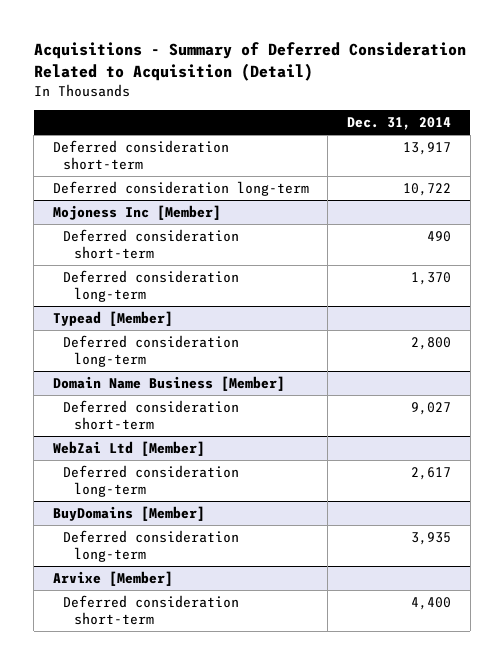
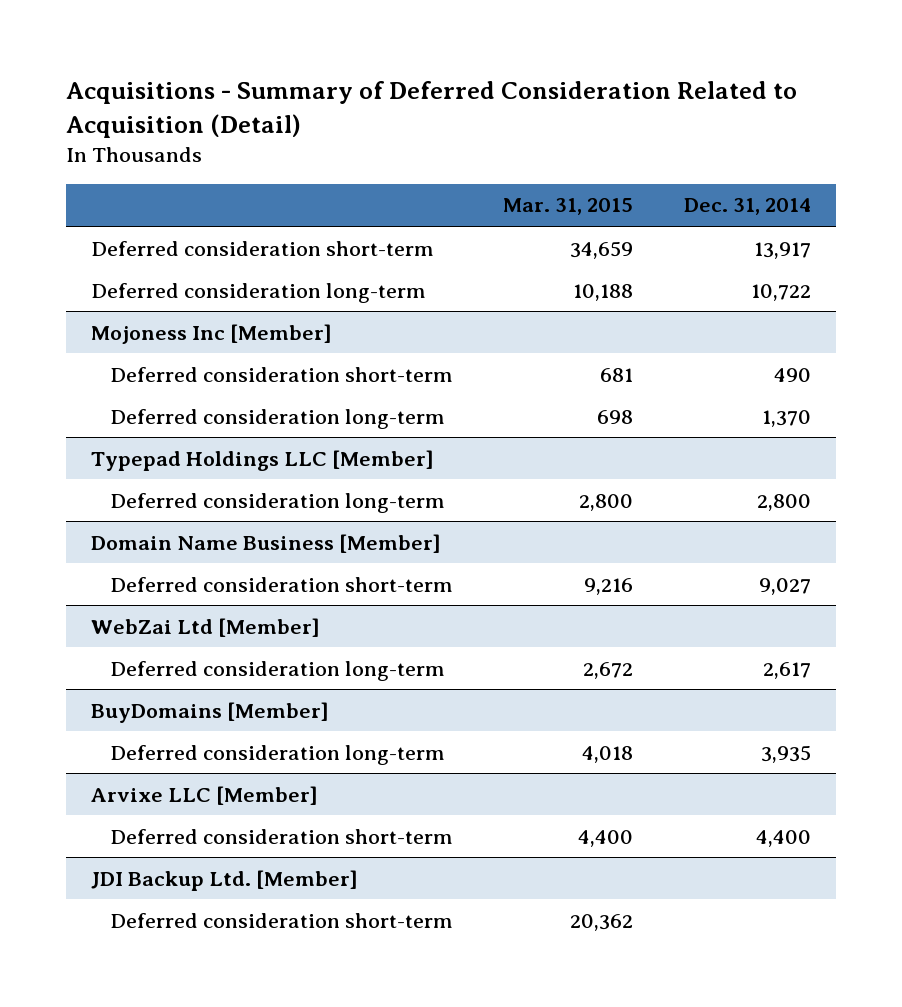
none -> [503,198,634,216] Mar. 31, 2015
[52,310,173,326] Typead [Member] -> none
none -> [90,449,434,471] Typepad Holdings LLC [Member]
[52,570,173,586] Arvixe [Member] -> [90,785,318,805] Arvixe LLC [Member]
none -> [90,869,358,891] JDI Backup Ltd. [Member]
none -> [109,912,453,928] Deferred consideration short-term

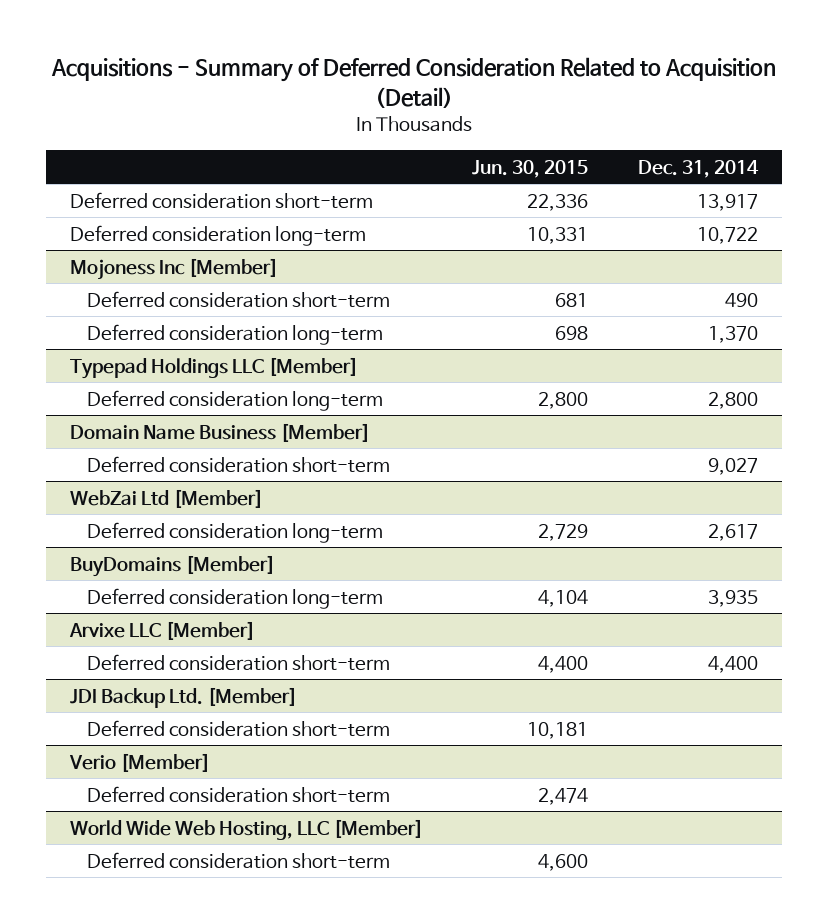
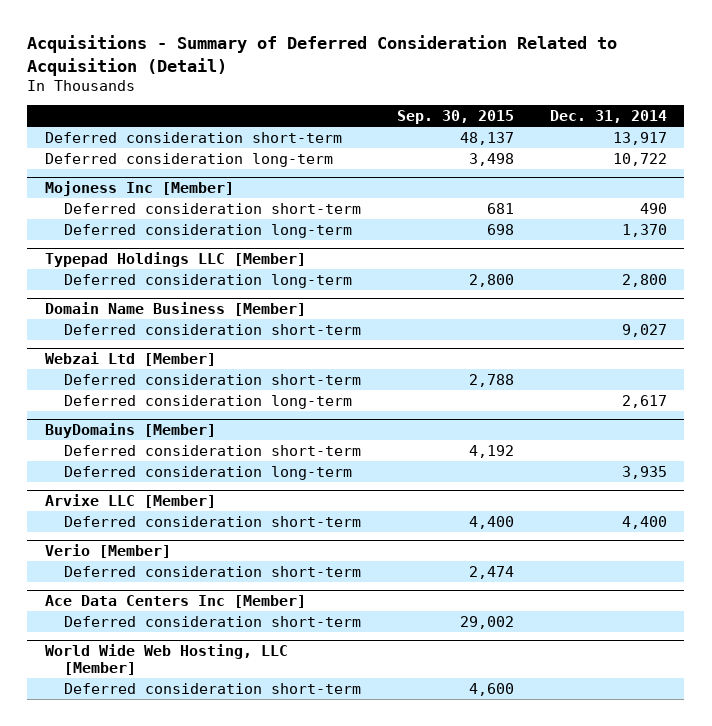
[472,159,589,178] Jun. 30, 2015 -> none
none -> [396,109,514,124] Sep. 30, 2015
[70,488,264,508] WebZai Ltd [Member] -> [45,351,217,366] Webzai Ltd [Member]
none -> [64,373,362,385] Deferred consideration short-term
none -> [64,444,362,456] Deferred consideration short-term
[70,686,298,708] JDI Backup Ltd. [Member] -> none
[86,719,390,737] Deferred consideration short-term -> none
none -> [45,594,307,608] Ace Data Centers Inc [Member]
none -> [64,615,362,627] Deferred consideration short-term

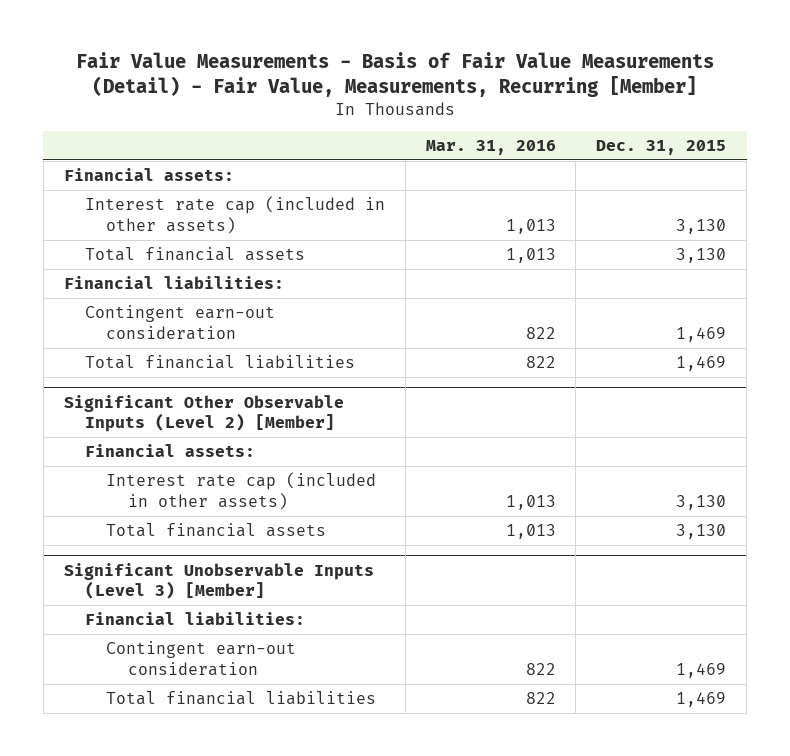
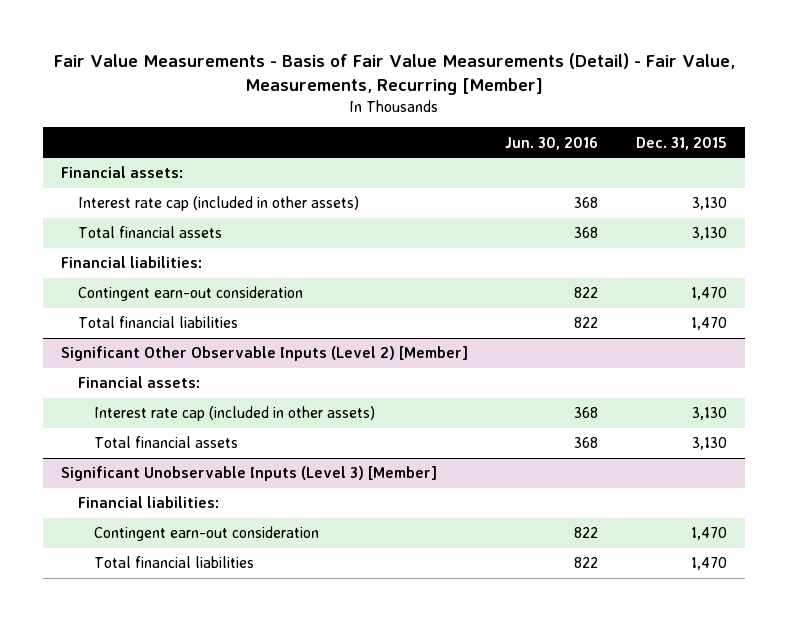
[425,139,556,155] Mar. 31, 2016 -> none
none -> [505,136,599,150] Jun. 30, 2016
[676,326,727,342] 1,469 -> [690,287,727,301] 1,470
[676,356,727,372] 1,469 -> [690,317,727,331] 1,470
[676,662,727,678] 1,469 -> [690,527,727,541] 1,470
[676,692,727,708] 1,469 -> [690,557,727,571] 1,470

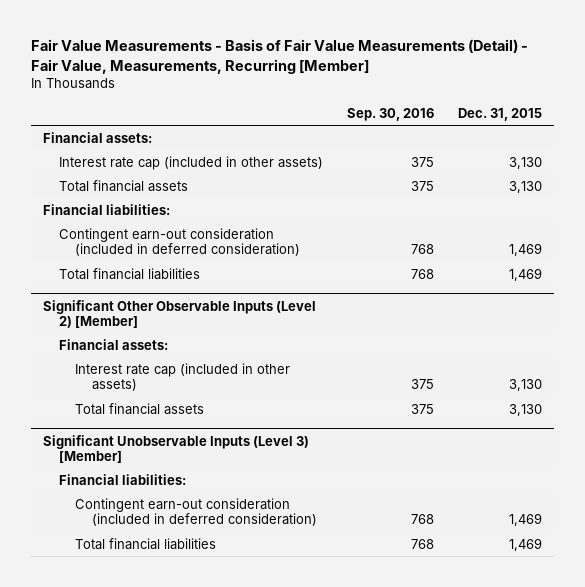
[505,136,599,150] Jun. 30, 2016 -> none
none -> [347,107,435,121] Sep. 30, 2016
[77,286,303,302] Contingent earn-out consideration -> [59,227,301,257] Contingent earn-out consideration (included in deferred consideration)
[690,287,727,301] 1,470 -> [508,243,542,257] 1,469
[690,317,727,331] 1,470 -> [508,267,542,281] 1,469
[94,526,320,542] Contingent earn-out consideration -> [75,497,317,527] Contingent earn-out consideration (included in deferred consideration)
[690,527,727,541] 1,470 -> [508,513,542,527] 1,469
[690,557,727,571] 1,470 -> [508,537,542,551] 1,469

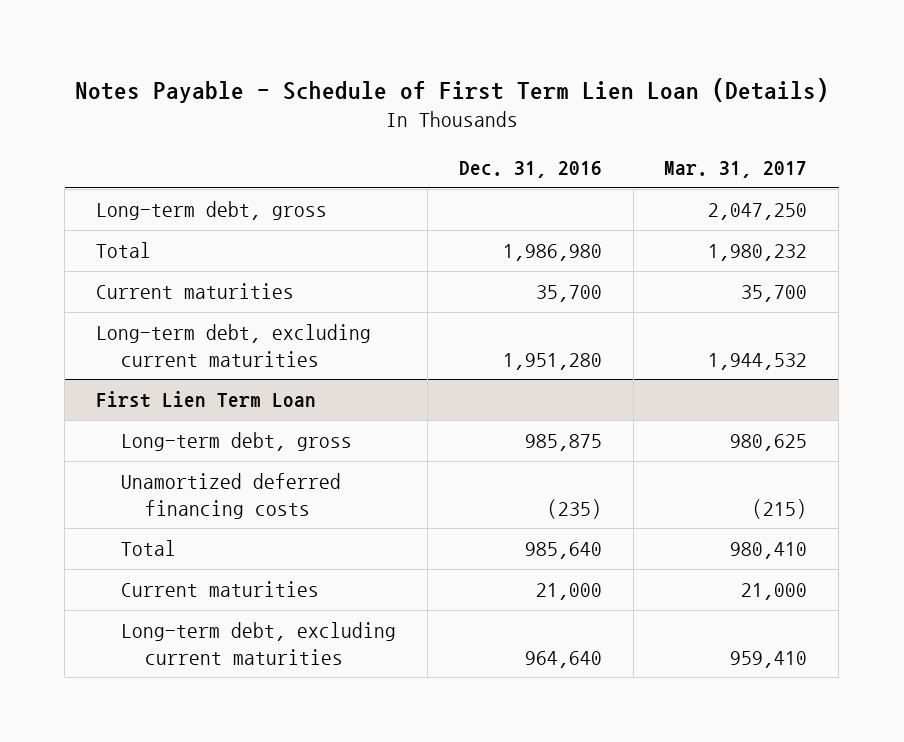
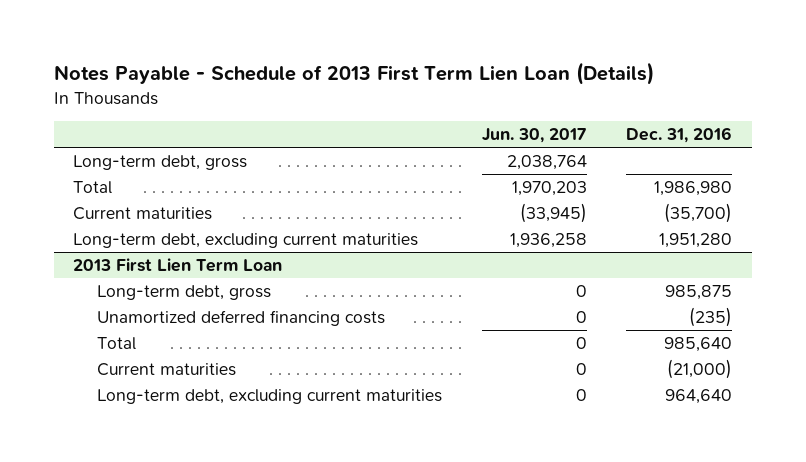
[74,77,829,103] Notes Payable - Schedule of First Term Lien Loan (Details) -> [53,62,654,86] Notes Payable - Schedule of 2013 First Term Lien Loan (Details)
[664,161,808,179] Mar. 31, 2017 -> none
none -> [481,128,587,144] Jun. 30, 2017
[535,285,602,303] 35,700 -> [664,203,733,224] (35,700)
[96,391,317,409] First Lien Term Loan -> [73,258,283,273] 2013 First Lien Term Loan
[535,583,602,601] 21,000 -> [667,359,733,380] (21,000)

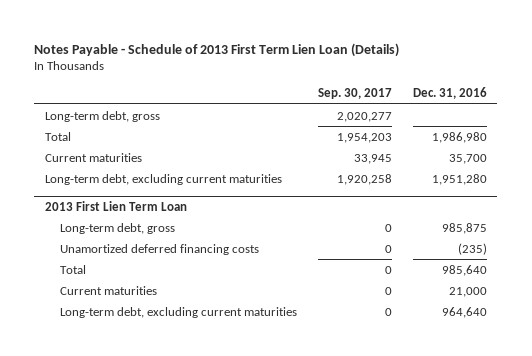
[481,128,587,144] Jun. 30, 2017 -> none
none -> [318,88,393,100] Sep. 30, 2017
[664,203,733,224] (35,700) -> [448,153,487,164] 35,700
[667,359,733,380] (21,000) -> [448,286,487,297] 21,000

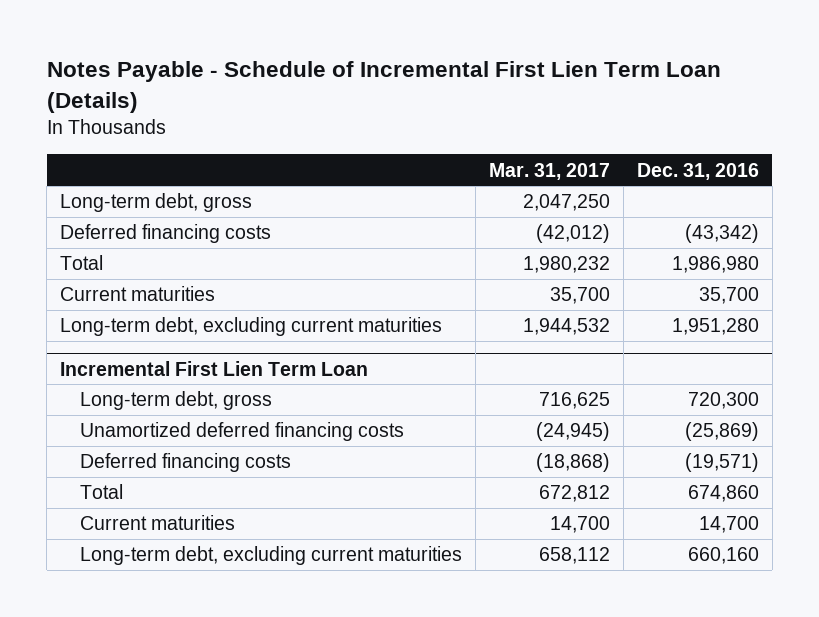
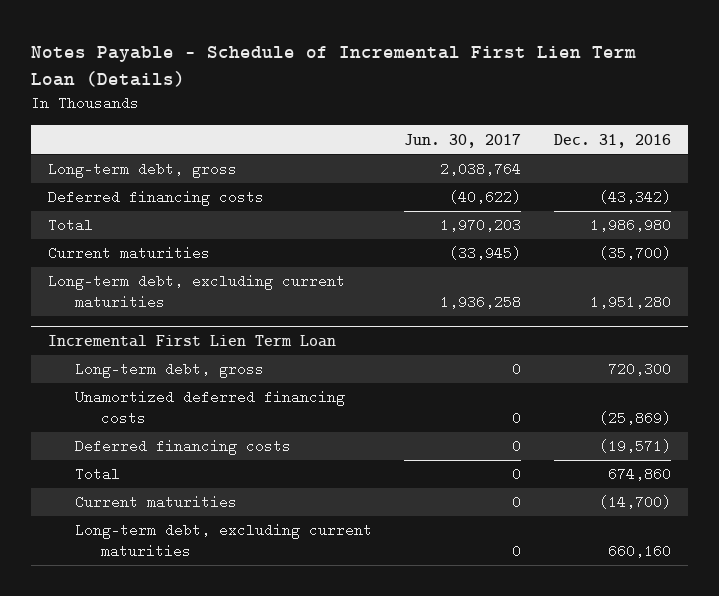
[489,162,611,180] Mar. 31, 2017 -> none
none -> [404,133,522,148] Jun. 30, 2017
[698,287,759,305] 35,700 -> [599,246,672,261] (35,700)
[698,516,759,534] 14,700 -> [599,495,672,510] (14,700)

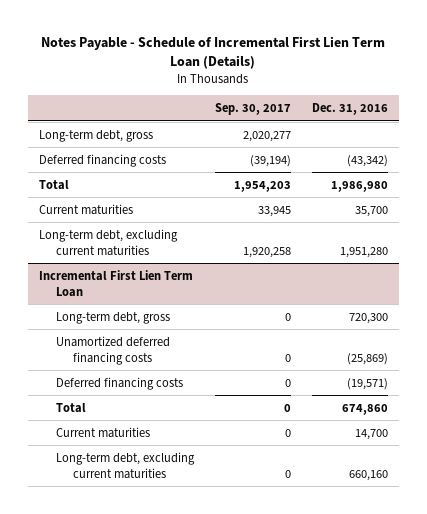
[404,133,522,148] Jun. 30, 2017 -> none
none -> [214,103,291,116] Sep. 30, 2017
[599,246,672,261] (35,700) -> [354,205,388,217] 35,700
[599,495,672,510] (14,700) -> [354,428,388,440] 14,700

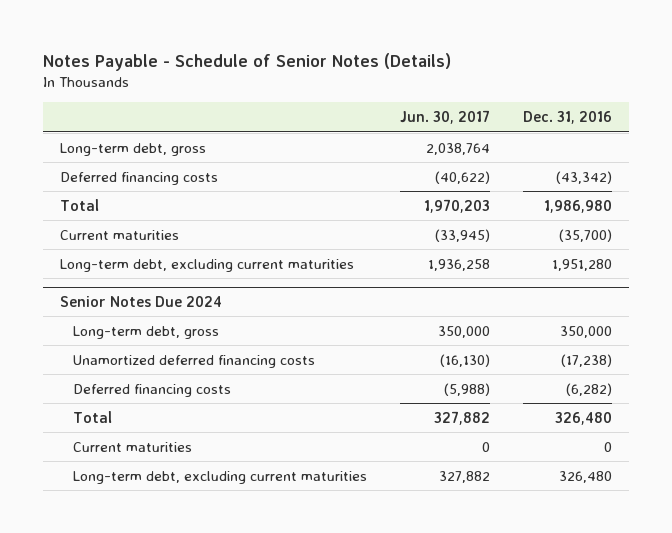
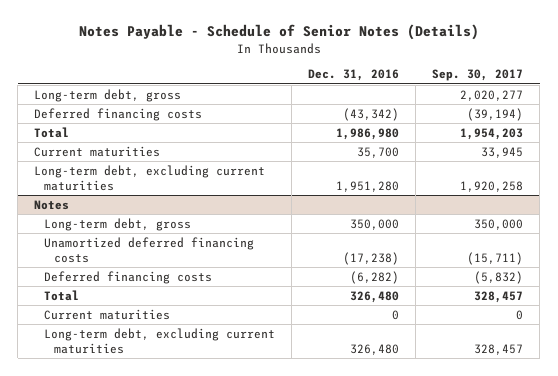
[400,110,491,125] Jun. 30, 2017 -> none
none -> [432,69,524,82] Sep. 30, 2017
[559,228,613,242] (35,700) -> [357,146,400,158] 35,700
[59,296,222,308] Senior Notes Due 2024 -> [34,199,70,210] Notes

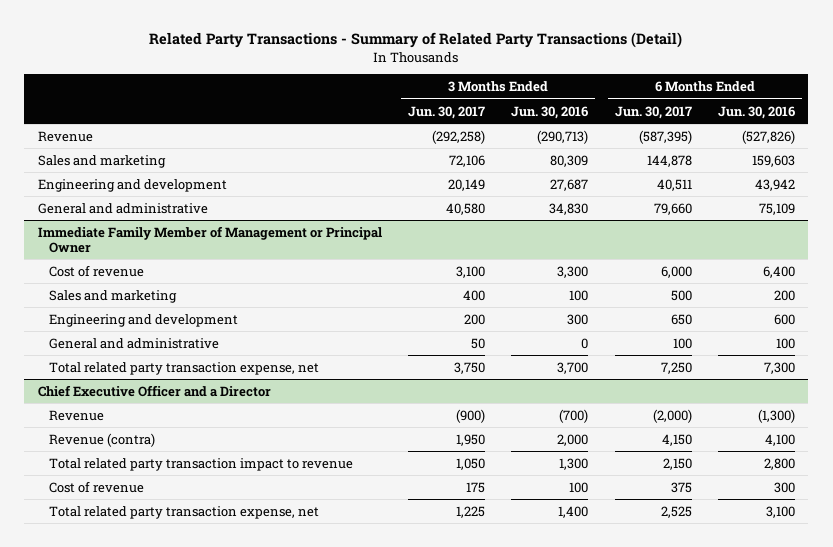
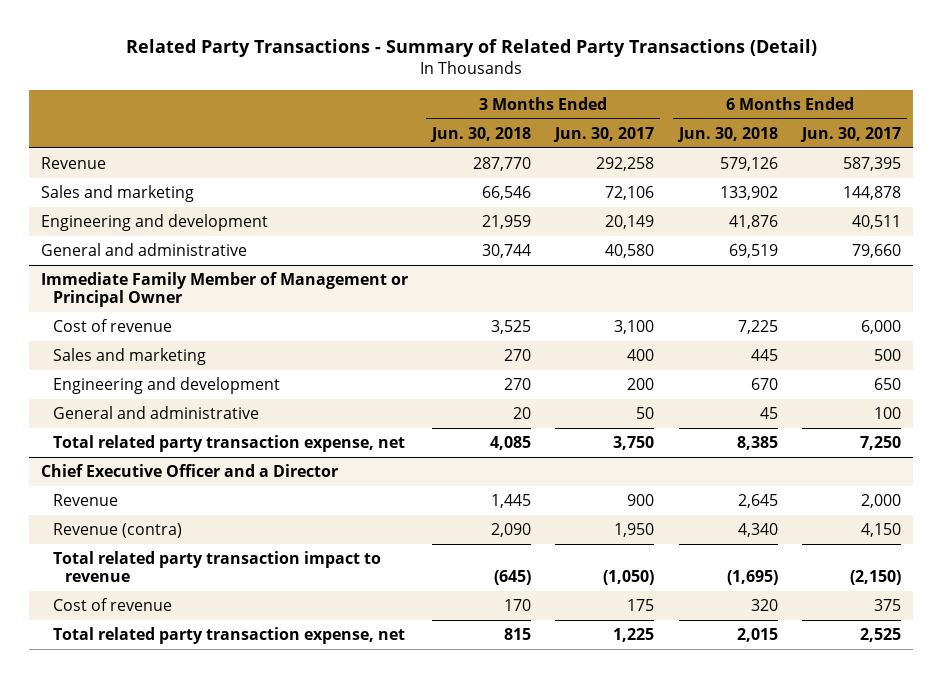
[511,105,589,119] Jun. 30, 2016 -> none
[718,105,796,119] Jun. 30, 2016 -> none
none -> [430,126,532,142] Jun. 30, 2018
none -> [676,126,778,142] Jun. 30, 2018
[432,129,486,144] (292,258) -> [596,157,655,172] 292,258
[638,129,692,144] (587,395) -> [842,157,901,172] 587,395
[456,408,486,423] (900) -> [627,494,655,507] 900
[652,408,692,423] (2,000) -> [860,494,901,509] 2,000
[456,457,486,470] 1,050 -> [603,570,655,586] (1,050)
[662,457,692,470] 2,150 -> [849,570,901,586] (2,150)

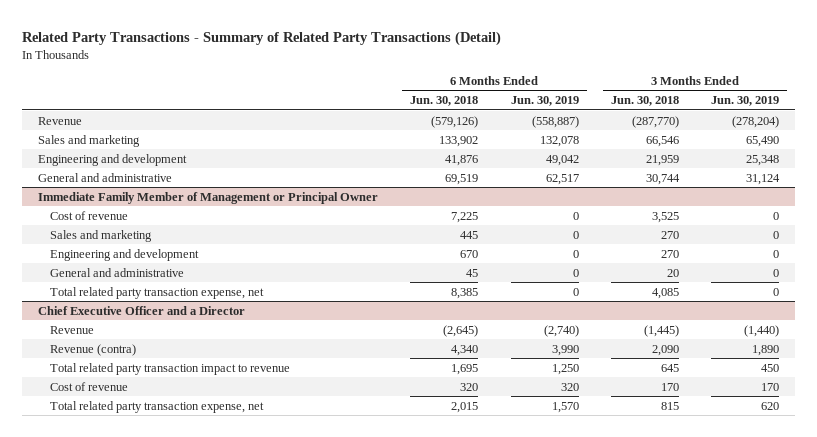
[553,126,655,142] Jun. 30, 2017 -> none
[799,126,901,142] Jun. 30, 2017 -> none
none -> [510,96,579,107] Jun. 30, 2019
none -> [711,96,780,107] Jun. 30, 2019
[473,157,532,172] 287,770 -> [631,115,679,128] (287,770)
[719,157,778,172] 579,126 -> [431,115,479,128] (579,126)
[491,494,532,509] 1,445 -> [643,324,679,337] (1,445)
[737,494,778,509] 2,645 -> [443,324,479,337] (2,645)
[494,570,532,586] (645) -> [660,363,679,372] 645
[726,570,778,586] (1,695) -> [451,363,479,375] 1,695

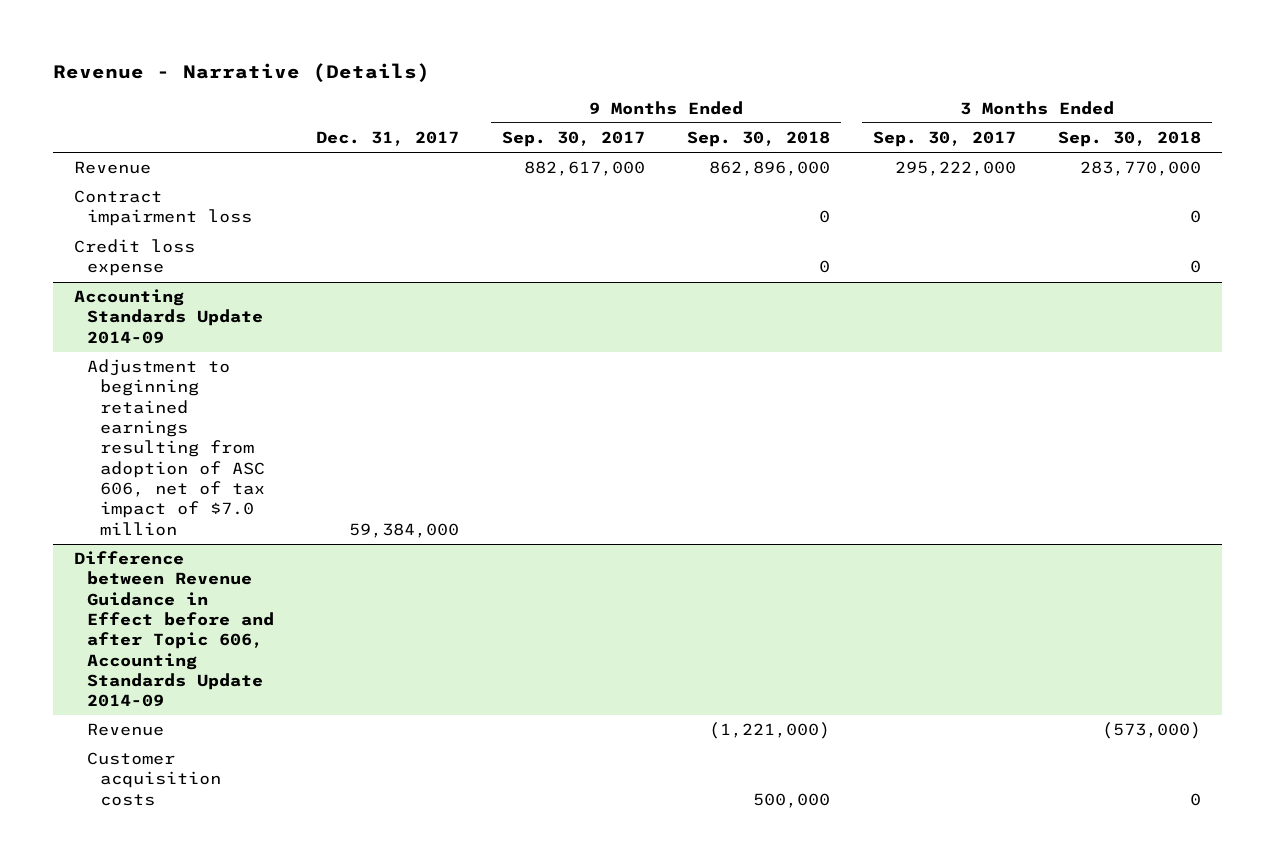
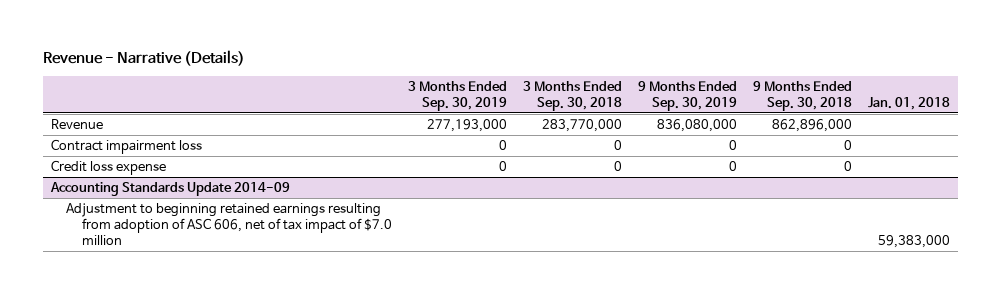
[316,130,460,146] Dec. 31, 2017 -> none
[501,130,645,147] Sep. 30, 2017 -> none
[872,130,1016,147] Sep. 30, 2017 -> none
none -> [407,81,507,112] 3 Months Ended Sep. 30, 2019
none -> [637,81,737,112] 9 Months Ended Sep. 30, 2019
none -> [867,97,950,111] Jan. 01, 2018
[74,551,274,708] Difference between Revenue Guidance in Effect before and after Topic 606, Accounting Standards Update 2014-09 -> none
[86,723,164,737] Revenue -> none
[86,752,221,806] Customer acquisition costs -> none

